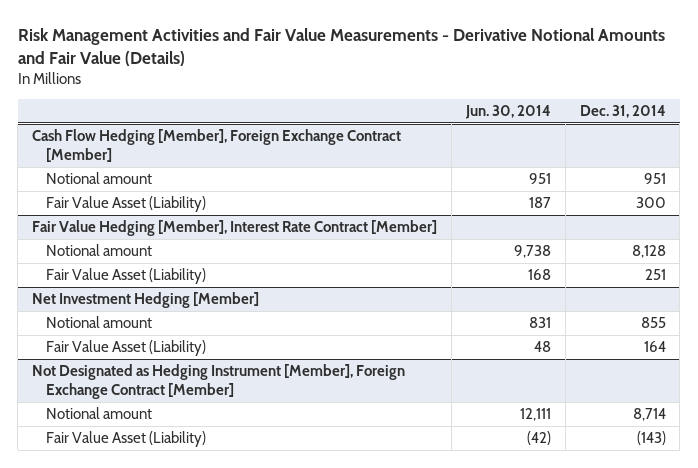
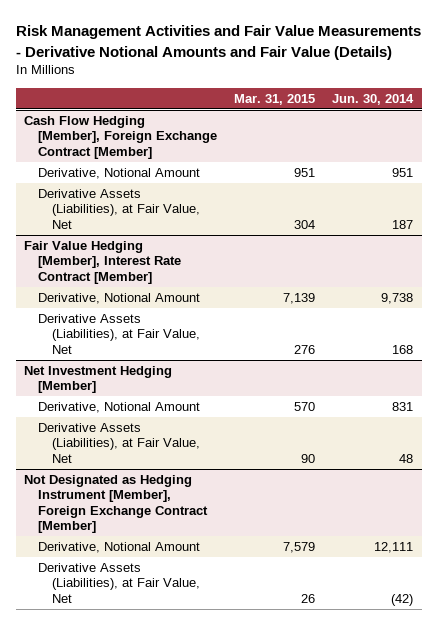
[579,104,666,118] Dec. 31, 2014 -> none
none -> [234,93,316,105] Mar. 31, 2015
[46,172,153,185] Notional amount -> [38,168,201,180] Derivative, Notional Amount
[46,196,207,213] Fair Value Asset (Liability) -> [38,189,200,229] Derivative Assets (Liabilities), at Fair Value, Net
[46,244,153,257] Notional amount -> [38,293,201,305] Derivative, Notional Amount
[46,268,207,285] Fair Value Asset (Liability) -> [38,314,200,354] Derivative Assets (Liabilities), at Fair Value, Net
[46,316,153,329] Notional amount -> [38,402,201,414] Derivative, Notional Amount
[46,340,207,357] Fair Value Asset (Liability) -> [38,423,200,463] Derivative Assets (Liabilities), at Fair Value, Net
[46,407,153,420] Notional amount -> [38,542,201,554] Derivative, Notional Amount
[46,431,207,448] Fair Value Asset (Liability) -> [38,563,200,603] Derivative Assets (Liabilities), at Fair Value, Net

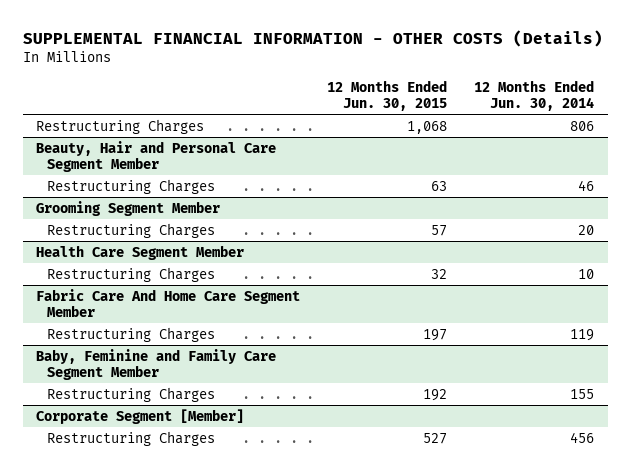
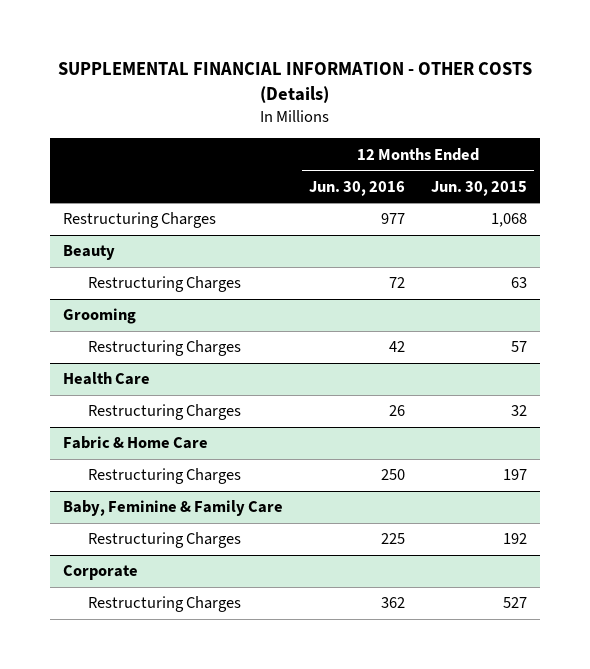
[474,79,595,112] 12 Months Ended Jun. 30, 2014 -> none
none -> [308,180,405,196] Jun. 30, 2016
[36,140,277,173] Beauty, Hair and Personal Care Segment Member -> none
none -> [62,245,115,261] Beauty
[36,200,221,216] Grooming Segment Member -> [62,308,136,325] Grooming
[36,244,245,260] Health Care Segment Member -> [62,372,150,386] Health Care
[36,288,301,318] Fabric Care And Home Care Segment Member -> [62,436,208,450] Fabric & Home Care
[36,348,277,381] Baby, Feminine and Family Care Segment Member -> [62,500,283,517] Baby, Feminine & Family Care
[36,408,245,424] Corporate Segment [Member] -> [62,565,138,581] Corporate

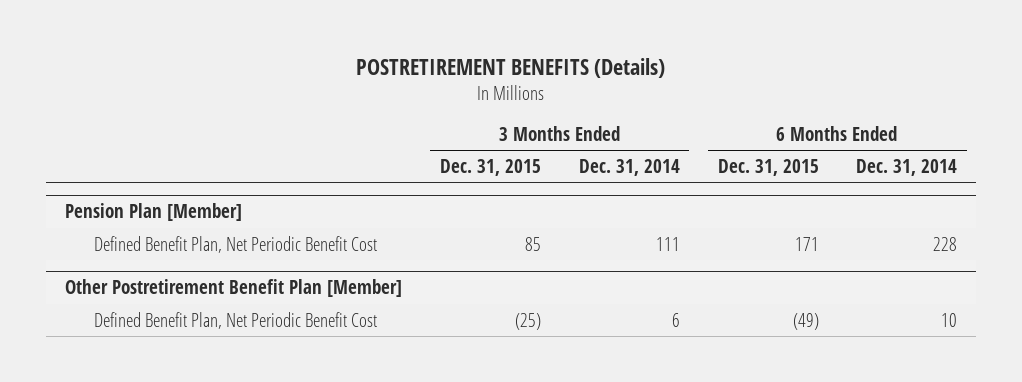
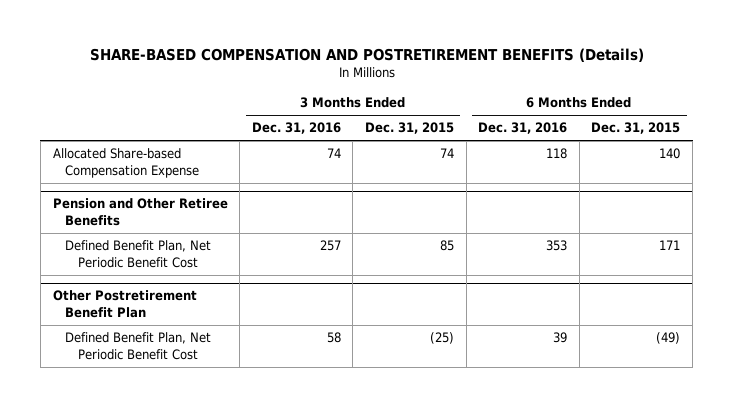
[356,57,666,78] POSTRETIREMENT BENEFITS (Details) -> [89,48,644,63] SHARE-BASED COMPENSATION AND POSTRETIREMENT BENEFITS (Details)
[578,159,680,177] Dec. 31, 2014 -> none
[856,159,958,177] Dec. 31, 2014 -> none
none -> [251,122,341,135] Dec. 31, 2016
none -> [478,122,568,135] Dec. 31, 2016
none -> [52,148,200,178] Allocated Share-based Compensation Expense
[64,203,242,222] Pension Plan [Member] -> [52,198,228,226] Pension and Other Retiree Benefits
[64,279,402,298] Other Postretirement Benefit Plan [Member] -> [52,290,197,318] Other Postretirement Benefit Plan

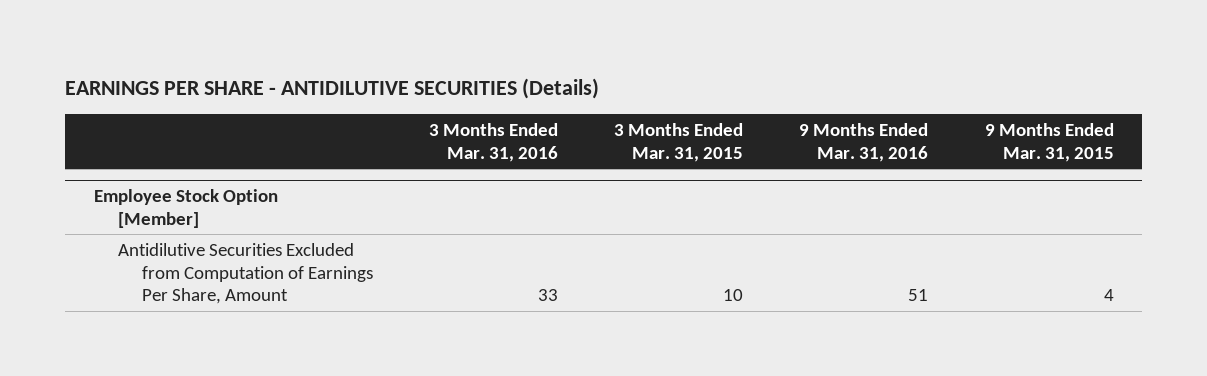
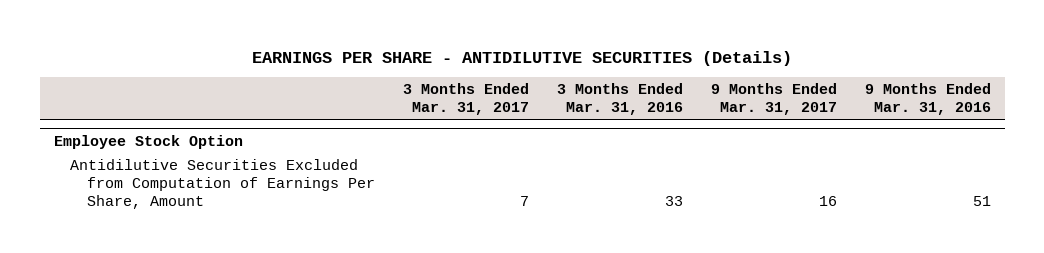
[614,122,744,162] 3 Months Ended Mar. 31, 2015 -> none
[984,122,1114,162] 9 Months Ended Mar. 31, 2015 -> none
none -> [402,83,529,116] 3 Months Ended Mar. 31, 2017
none -> [710,83,837,116] 9 Months Ended Mar. 31, 2017
[93,189,278,228] Employee Stock Option [Member] -> [53,134,243,149] Employee Stock Option

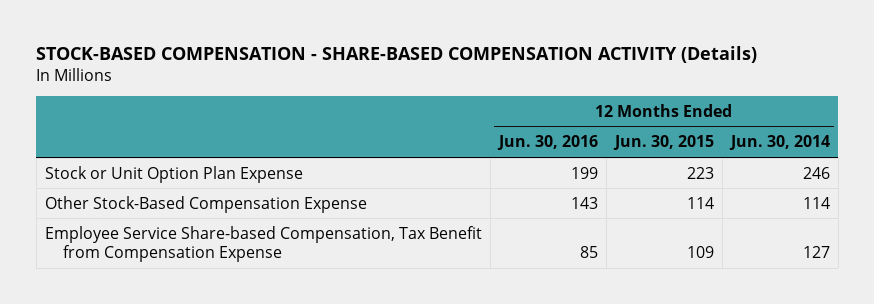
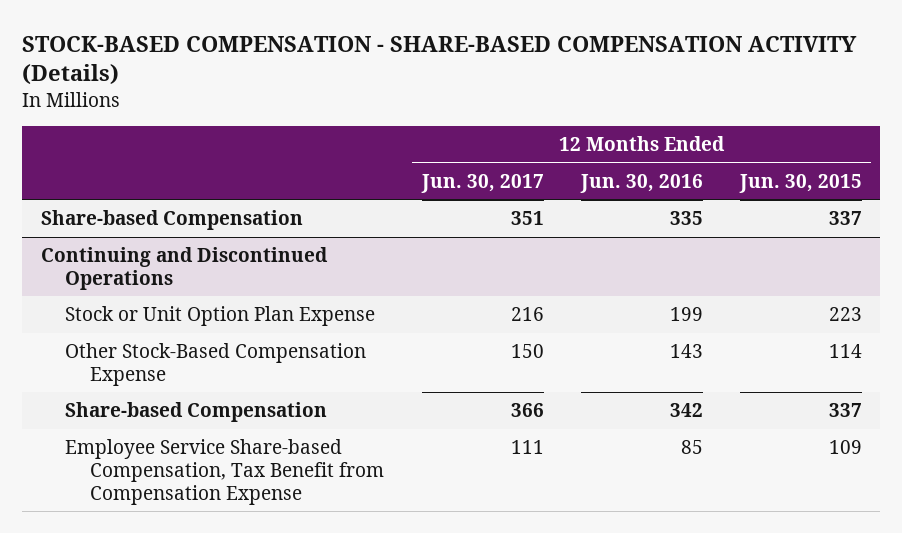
[728,135,830,151] Jun. 30, 2014 -> none
none -> [420,173,544,193] Jun. 30, 2017
none -> [40,210,303,231] Share-based Compensation
none -> [40,247,328,290] Continuing and Discontinued Operations
none -> [65,402,328,423] Share-based Compensation

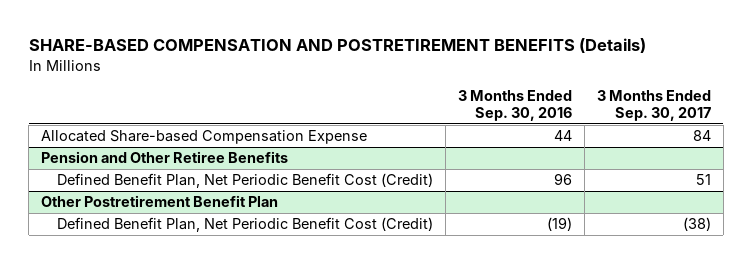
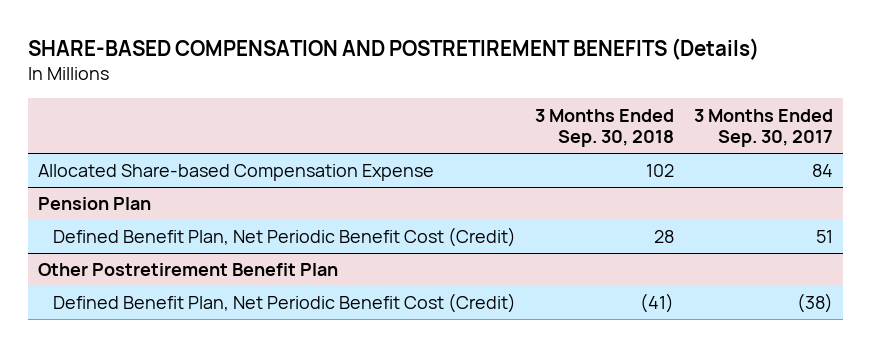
[457,90,572,122] 3 Months Ended Sep. 30, 2016 -> none
none -> [535,108,675,148] 3 Months Ended Sep. 30, 2018
[41,151,289,164] Pension and Other Retiree Benefits -> [38,197,152,211] Pension Plan

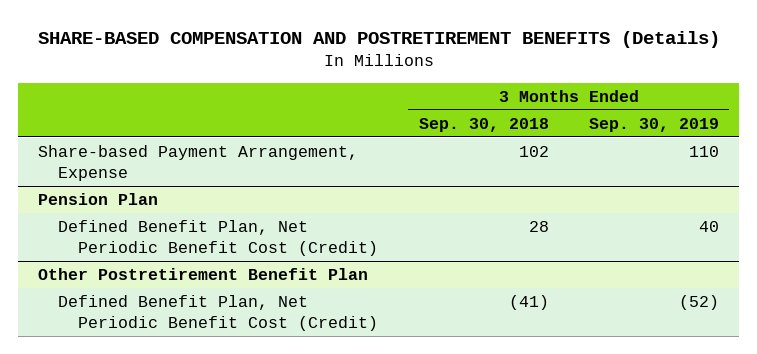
[693,108,833,148] 3 Months Ended Sep. 30, 2017 -> none
none -> [588,117,719,132] Sep. 30, 2019
[38,164,435,182] Allocated Share-based Compensation Expense -> [38,144,359,182] Share-based Payment Arrangement, Expense

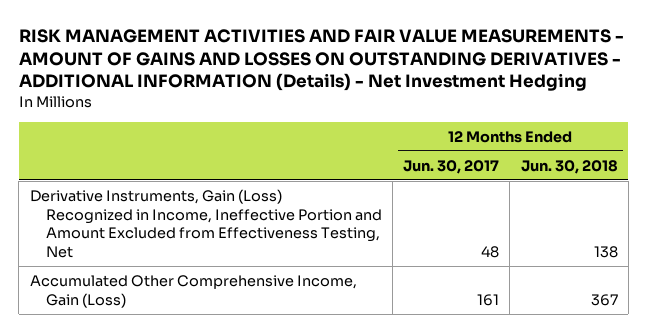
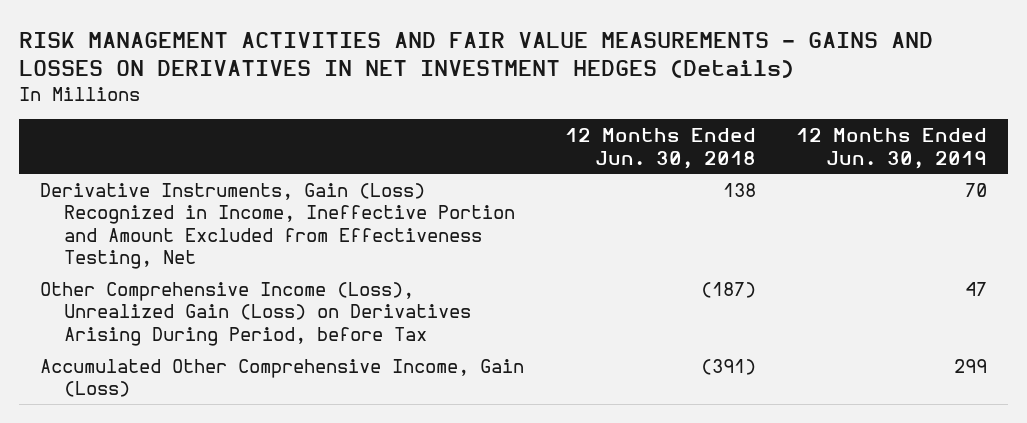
[18,28,624,92] RISK MANAGEMENT ACTIVITIES AND FAIR VALUE MEASUREMENTS - AMOUNT OF GAINS AND LOSSES ON OUTSTANDING DERIVATIVES - ADDITIONAL INFORMATION (Details) - Net Investment Hedging -> [19,31,934,79] RISK MANAGEMENT ACTIVITIES AND FAIR VALUE MEASUREMENTS - GAINS AND LOSSES ON DERIVATIVES IN NET INVESTMENT HEDGES (Details)
[403,159,500,174] Jun. 30, 2017 -> none
none -> [796,128,988,169] 12 Months Ended Jun. 30, 2019
none -> [39,281,471,346] Other Comprehensive Income (Loss), Unrealized Gain (Loss) on Derivatives Arising During Period, before Tax
[590,293,618,306] 367 -> [700,358,756,375] (391)

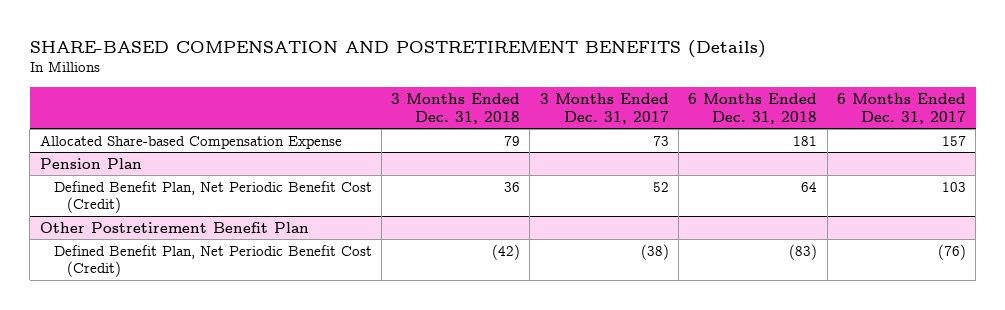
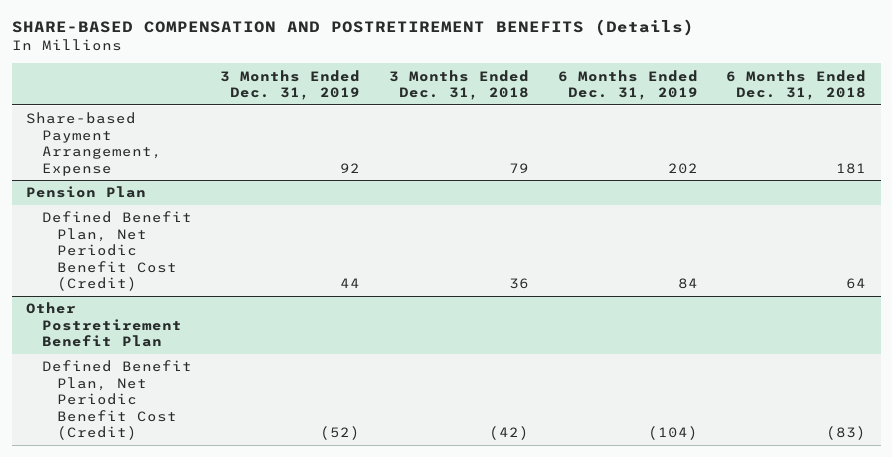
[539,92,669,124] 3 Months Ended Dec. 31, 2017 -> none
[836,92,966,124] 6 Months Ended Dec. 31, 2017 -> none
none -> [220,69,361,101] 3 Months Ended Dec. 31, 2019
none -> [557,69,698,101] 6 Months Ended Dec. 31, 2019
[39,134,342,149] Allocated Share-based Compensation Expense -> [25,112,162,176] Share-based Payment Arrangement, Expense

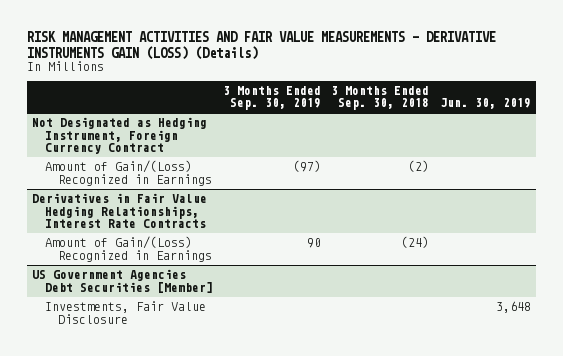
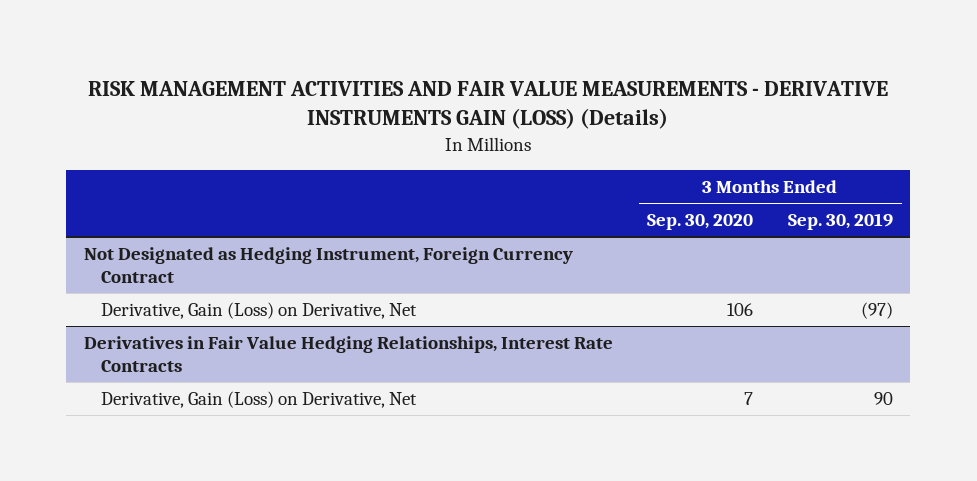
[331,85,430,111] 3 Months Ended Sep. 30, 2018 -> none
[439,98,531,110] Jun. 30, 2019 -> none
none -> [647,214,754,231] Sep. 30, 2020
[45,160,213,186] Amount of Gain/(Loss) Recognized in Earnings -> [101,302,418,320] Derivative, Gain (Loss) on Derivative, Net
[32,269,214,293] US Government Agencies Debt Securities [Member] -> none
[45,301,207,324] Investments, Fair Value Disclosure -> none
[45,236,213,262] Amount of Gain/(Loss) Recognized in Earnings -> [101,391,418,409] Derivative, Gain (Loss) on Derivative, Net

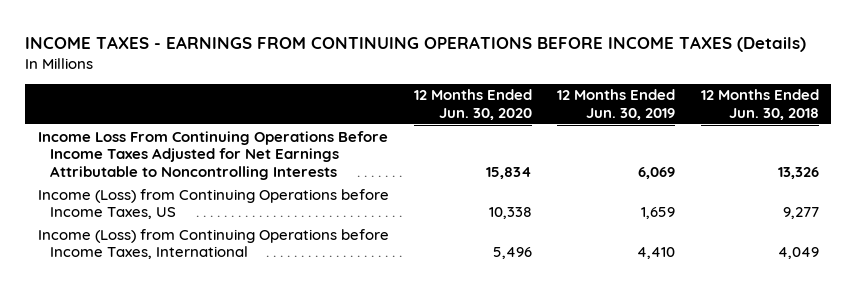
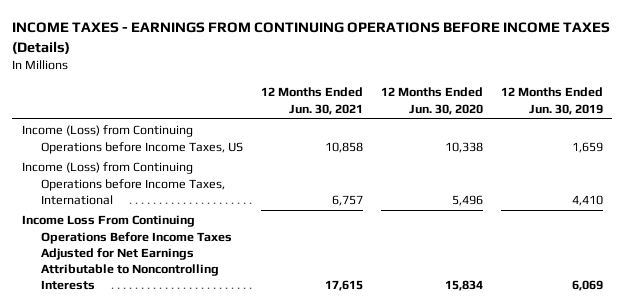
[700,89,819,120] 12 Months Ended Jun. 30, 2018 -> none
none -> [260,87,363,115] 12 Months Ended Jun. 30, 2021
[37,130,388,180] Income Loss From Continuing Operations Before Income Taxes Adjusted for Net Earnings Attributable to Noncontrolling Interests -> [21,215,232,291] Income Loss From Continuing Operations Before Income Taxes Adjusted for Net Earnings Attributable to Noncontrolling Interests

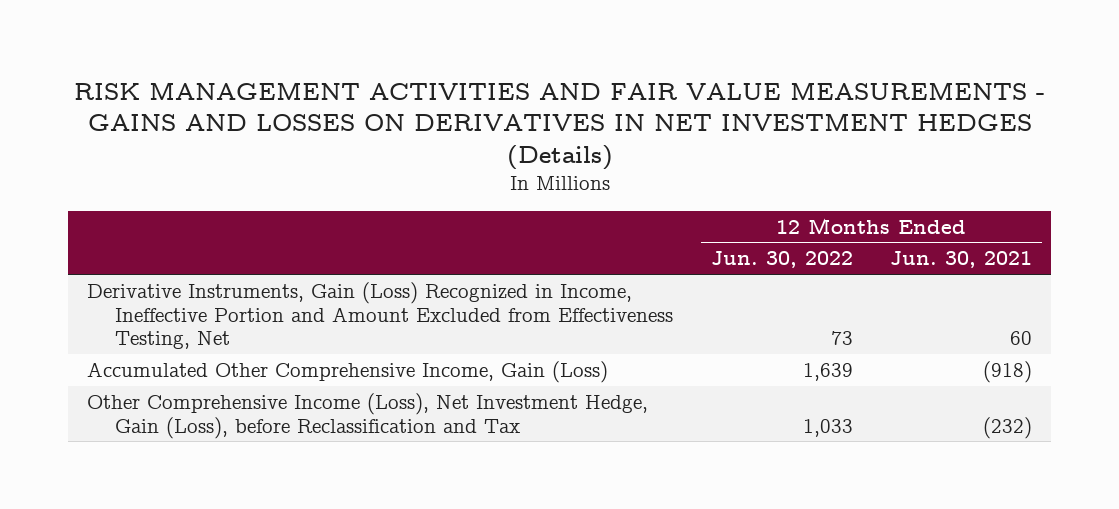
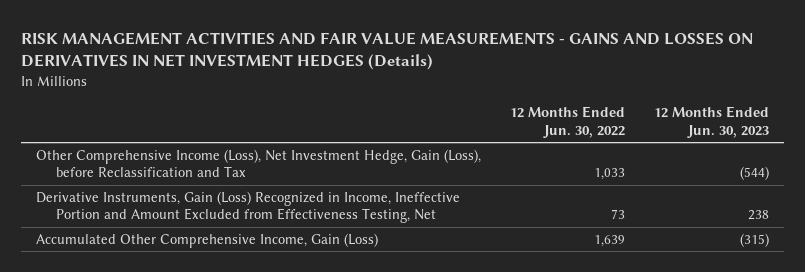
[890,251,1033,269] Jun. 30, 2021 -> none
none -> [654,106,770,138] 12 Months Ended Jun. 30, 2023
[87,392,649,439] Other Comprehensive Income (Loss), Net Investment Hedge, Gain (Loss), before Reclassification and Tax -> [35,148,481,178] Other Comprehensive Income (Loss), Net Investment Hedge, Gain (Loss), before Reclassification and Tax

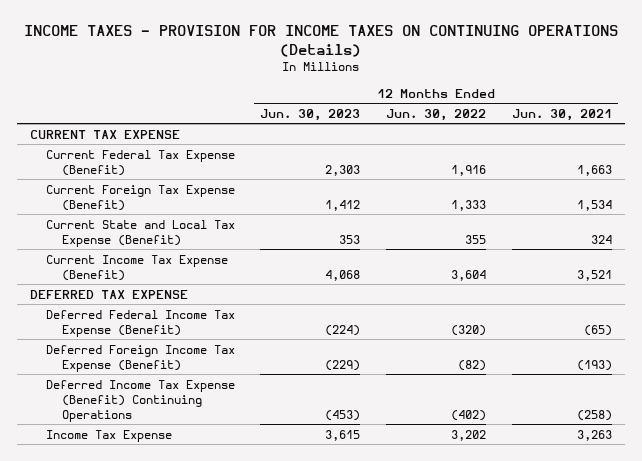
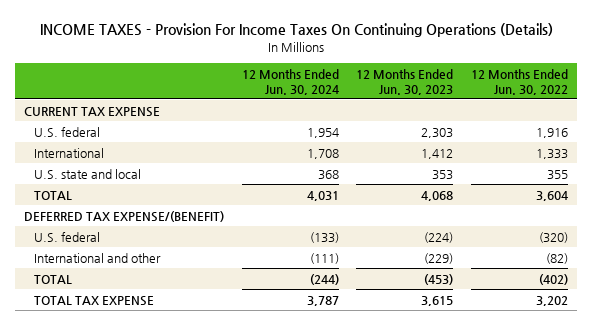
[23,24,618,57] INCOME TAXES - PROVISION FOR INCOME TAXES ON CONTINUING OPERATIONS (Details) -> [40,23,554,38] INCOME TAXES - Provision For Income Taxes On Continuing Operations (Details)
[511,108,612,121] Jun. 30, 2021 -> none
none -> [241,68,339,95] 12 Months Ended Jun. 30, 2024
[45,149,235,176] Current Federal Tax Expense (Benefit) -> [34,127,101,138] U.S. federal
[45,184,235,211] Current Foreign Tax Expense (Benefit) -> [34,148,105,159] International
[45,219,235,247] Current State and Local Tax Expense (Benefit) -> [34,169,142,180] U.S. state and local
[45,254,228,281] Current Income Tax Expense (Benefit) -> [34,191,73,201] TOTAL
[29,289,188,299] DEFERRED TAX EXPENSE -> [24,211,225,223] DEFERRED TAX EXPENSE/(BENEFIT)
[45,309,235,337] Deferred Federal Income Tax Expense (Benefit) -> [34,232,101,243] U.S. federal
[45,344,235,372] Deferred Foreign Income Tax Expense (Benefit) -> [34,253,162,264] International and other
[45,379,235,422] Deferred Income Tax Expense (Benefit) Continuing Operations -> [34,275,73,285] TOTAL
[45,429,172,442] Income Tax Expense -> [34,296,155,307] TOTAL TAX EXPENSE

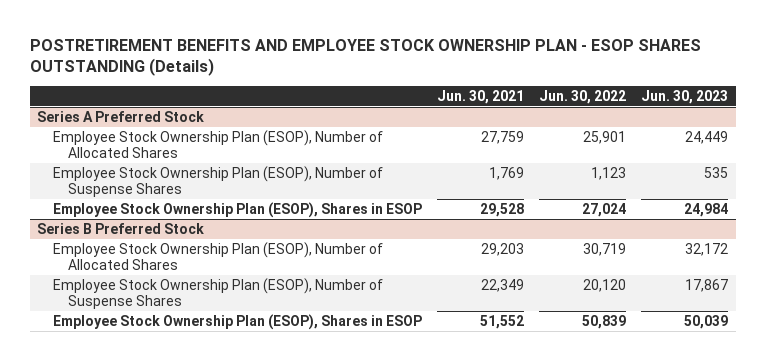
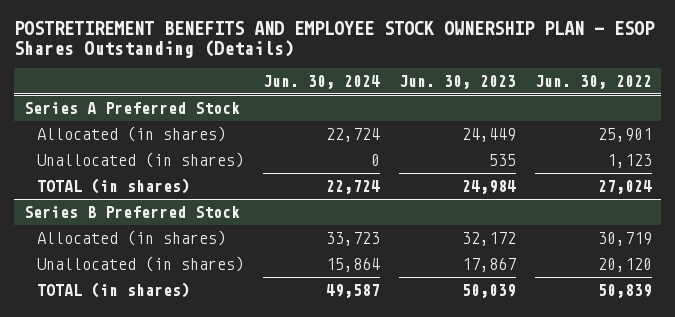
[29,38,701,77] POSTRETIREMENT BENEFITS AND EMPLOYEE STOCK OWNERSHIP PLAN - ESOP SHARES OUTSTANDING (Details) -> [14,20,656,59] POSTRETIREMENT BENEFITS AND EMPLOYEE STOCK OWNERSHIP PLAN - ESOP Shares Outstanding (Details)
[436,89,524,104] Jun. 30, 2021 -> none
none -> [262,75,380,90] Jun. 30, 2024
[52,129,383,159] Employee Stock Ownership Plan (ESOP), Number of Allocated Shares -> [36,125,226,142] Allocated (in shares)
[52,165,383,198] Employee Stock Ownership Plan (ESOP), Number of Suspense Shares -> [36,151,244,168] Unallocated (in shares)
[52,201,422,218] Employee Stock Ownership Plan (ESOP), Shares in ESOP -> [36,177,190,194] TOTAL (in shares)
[52,241,383,271] Employee Stock Ownership Plan (ESOP), Number of Allocated Shares -> [36,229,226,246] Allocated (in shares)
[52,277,383,310] Employee Stock Ownership Plan (ESOP), Number of Suspense Shares -> [36,255,244,272] Unallocated (in shares)
[52,313,422,330] Employee Stock Ownership Plan (ESOP), Shares in ESOP -> [36,281,190,298] TOTAL (in shares)

